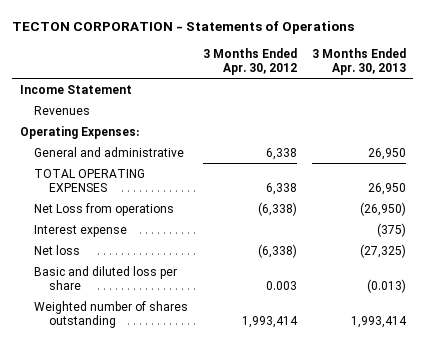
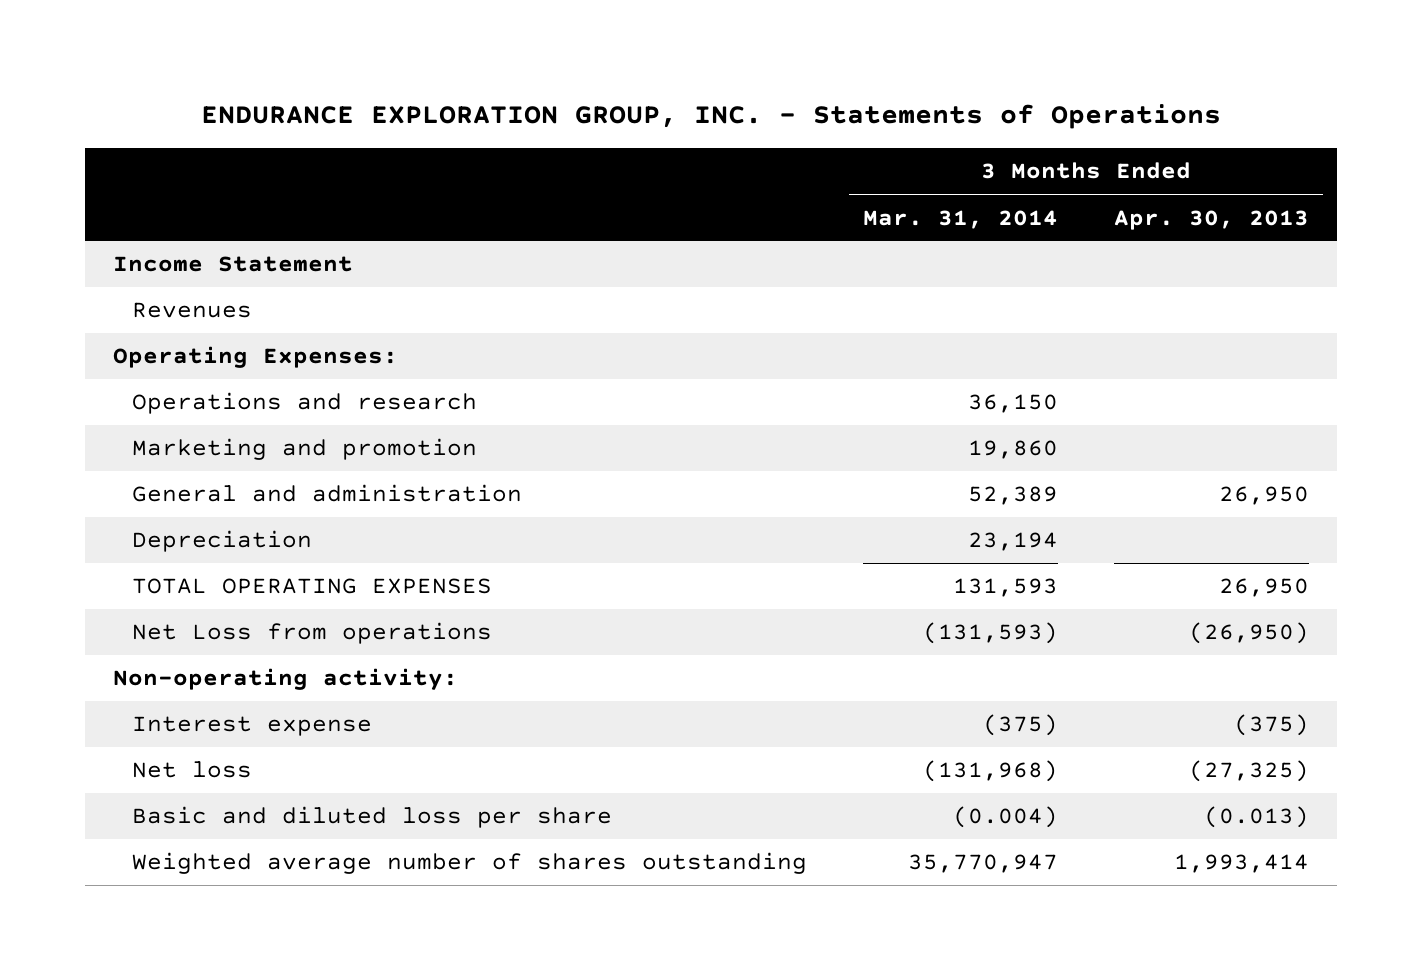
[12,20,355,34] TECTON CORPORATION - Statements of Operations -> [200,104,1221,130] ENDURANCE EXPLORATION GROUP, INC. - Statements of Operations
[202,47,297,76] 3 Months Ended Apr. 30, 2012 -> none
none -> [862,209,1058,229] Mar. 31, 2014
none -> [131,392,477,415] Operations and research
none -> [131,438,477,461] Marketing and promotion
[34,146,185,157] General and administrative -> [131,484,522,503] General and administration
none -> [131,530,312,553] Depreciation
none -> [113,668,459,691] Non-operating activity:
[34,300,189,329] Weighted number of shares outstanding -> [131,852,807,875] Weighted average number of shares outstanding

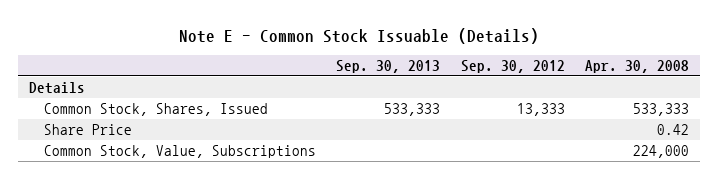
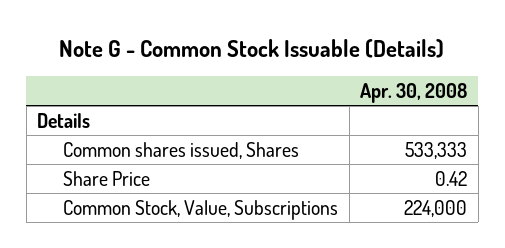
[179,27,540,44] Note E - Common Stock Issuable (Details) -> [59,38,445,58] Note G - Common Stock Issuable (Details)
[336,59,441,73] Sep. 30, 2013 -> none
[460,59,565,73] Sep. 30, 2012 -> none
[43,102,268,116] Common Stock, Shares, Issued -> [63,141,300,159] Common shares issued, Shares

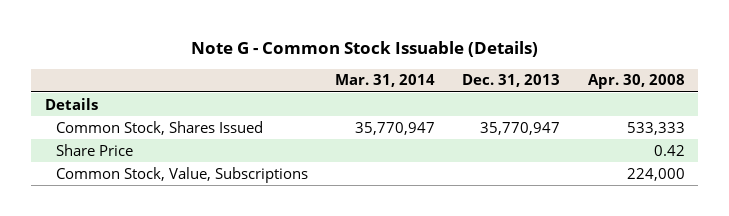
none -> [335,74,436,88] Mar. 31, 2014
none -> [462,74,561,88] Dec. 31, 2013
[63,141,300,159] Common shares issued, Shares -> [55,120,263,135] Common Stock, Shares Issued

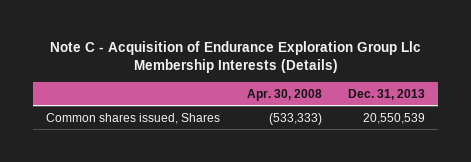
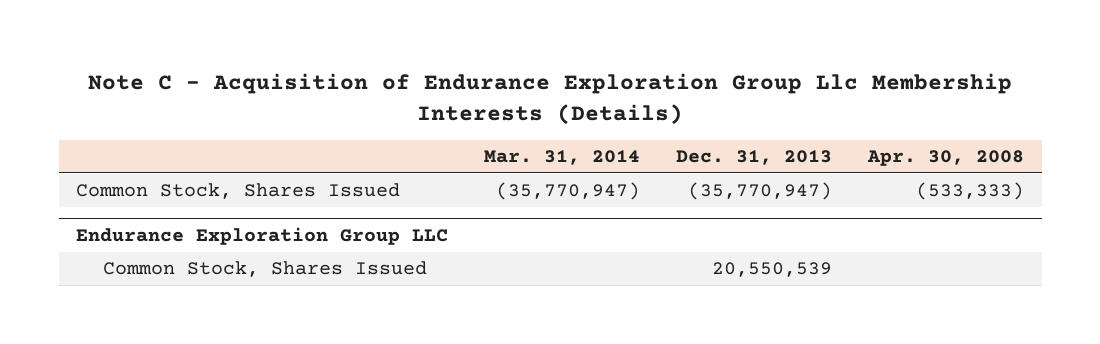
none -> [484,150,641,166] Mar. 31, 2014
[46,112,221,124] Common shares issued, Shares -> [76,183,401,200] Common Stock, Shares Issued
[362,112,425,124] 20,550,539 -> [688,182,833,201] (35,770,947)
none -> [76,226,449,245] Endurance Exploration Group LLC
none -> [102,261,427,278] Common Stock, Shares Issued

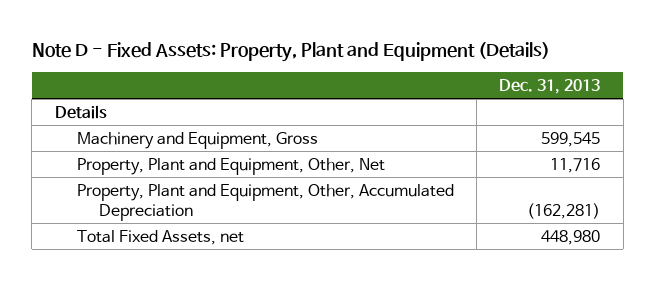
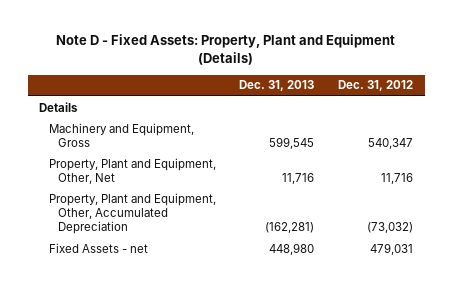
none -> [337,80,413,92] Dec. 31, 2012
[76,229,244,245] Total Fixed Assets, net -> [48,242,148,253] Fixed Assets - net

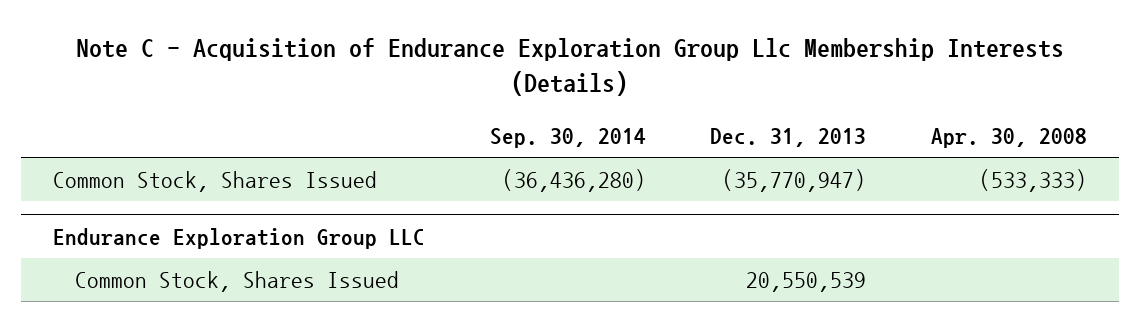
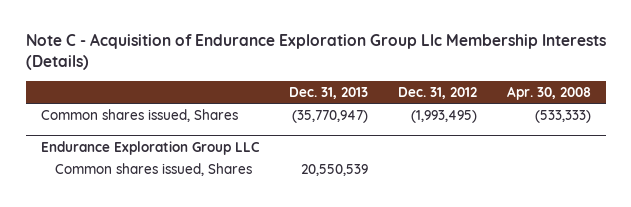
[489,127,646,148] Sep. 30, 2014 -> none
none -> [397,86,477,99] Dec. 31, 2012
[53,170,378,192] Common Stock, Shares Issued -> [40,109,238,123] Common shares issued, Shares
[75,270,400,292] Common Stock, Shares Issued -> [55,163,253,177] Common shares issued, Shares

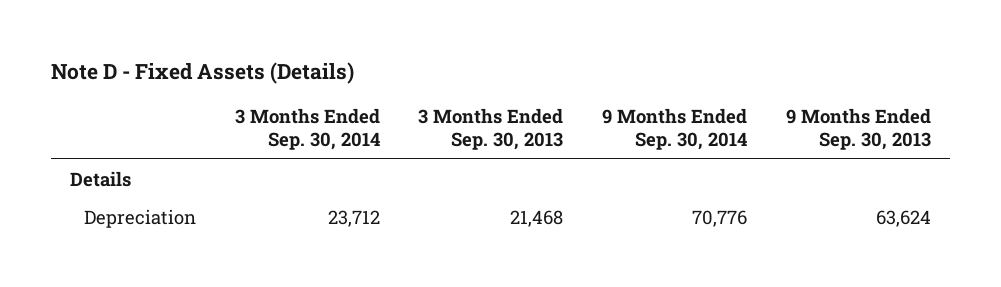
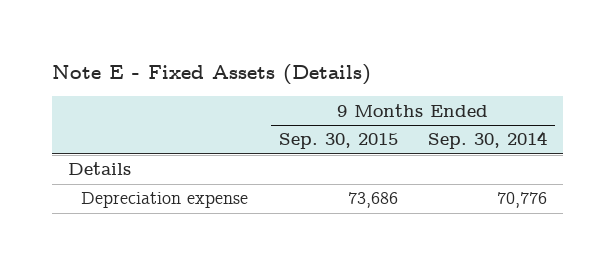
[50,62,354,85] Note D - Fixed Assets (Details) -> [52,64,372,86] Note E - Fixed Assets (Details)
[234,108,380,151] 3 Months Ended Sep. 30, 2014 -> none
[418,108,564,151] 3 Months Ended Sep. 30, 2013 -> none
[785,108,931,151] 9 Months Ended Sep. 30, 2013 -> none
none -> [278,133,398,150] Sep. 30, 2015
[84,208,197,228] Depreciation -> [80,192,248,209] Depreciation expense

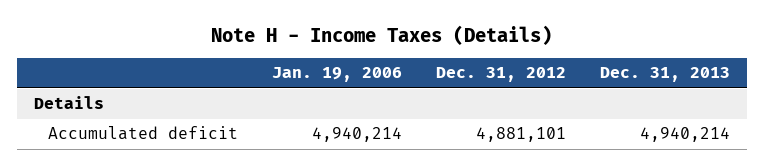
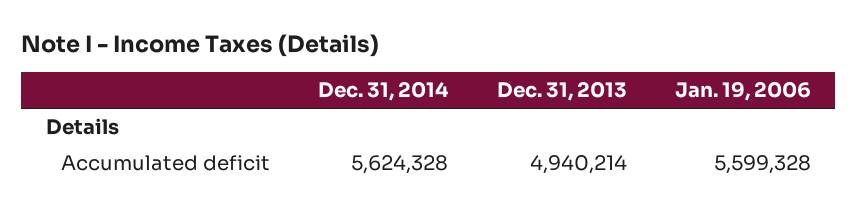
[210,24,552,45] Note H - Income Taxes (Details) -> [21,34,380,58] Note I - Income Taxes (Details)
[436,67,567,83] Dec. 31, 2012 -> none
none -> [318,81,450,102] Dec. 31, 2014
[312,127,403,143] 4,940,214 -> [714,155,812,175] 5,599,328

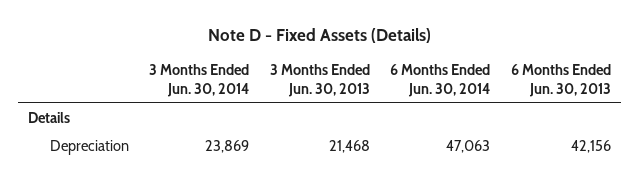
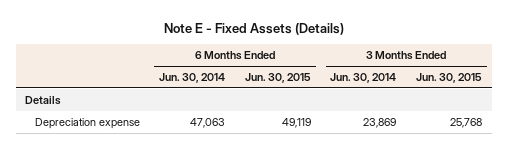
[207,28,431,44] Note D - Fixed Assets (Details) -> [163,23,344,36] Note E - Fixed Assets (Details)
[269,64,370,97] 3 Months Ended Jun. 30, 2013 -> none
[510,64,611,97] 6 Months Ended Jun. 30, 2013 -> none
none -> [244,72,311,83] Jun. 30, 2015
none -> [415,72,482,83] Jun. 30, 2015
[49,140,129,156] Depreciation -> [34,117,140,129] Depreciation expense

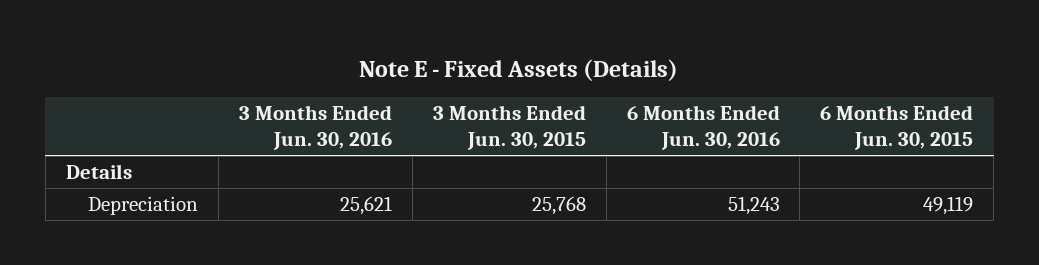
[159,72,226,83] Jun. 30, 2014 -> none
[330,72,397,83] Jun. 30, 2014 -> none
none -> [239,105,393,151] 3 Months Ended Jun. 30, 2016
none -> [626,105,780,151] 6 Months Ended Jun. 30, 2016
[34,117,140,129] Depreciation expense -> [88,196,199,216] Depreciation

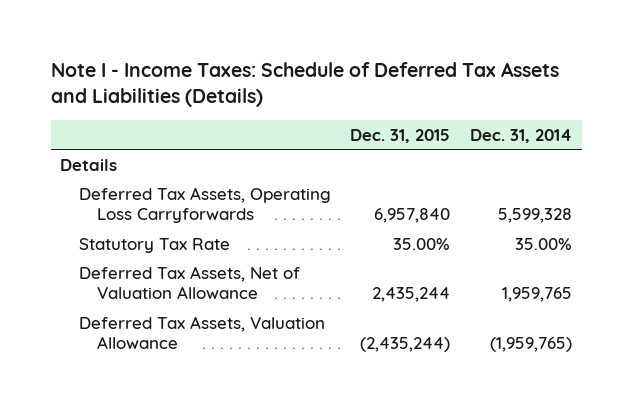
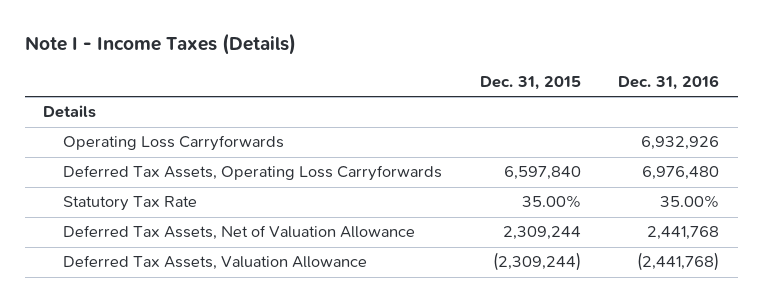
[50,61,559,108] Note I - Income Taxes: Schedule of Deferred Tax Assets and Liabilities (Details) -> [24,32,296,55] Note I - Income Taxes (Details)
[469,128,572,143] Dec. 31, 2014 -> none
none -> [618,74,720,90] Dec. 31, 2016
none -> [63,135,285,152] Operating Loss Carryforwards
[374,208,451,224] 6,957,840 -> [503,166,581,181] 6,597,840
[372,287,451,303] 2,435,244 -> [502,226,581,241] 2,309,244
[360,337,451,353] (2,435,244) -> [492,252,581,272] (2,309,244)

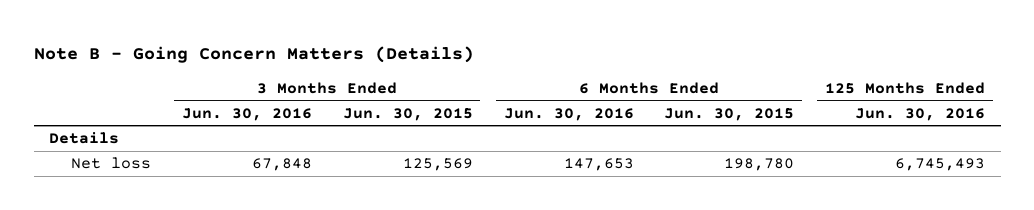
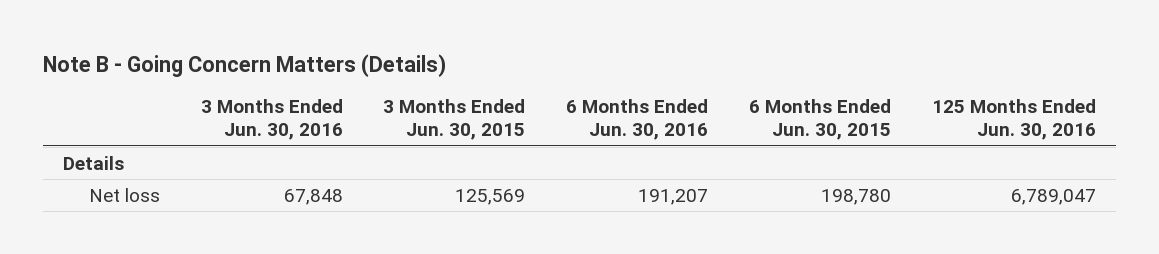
[563,158,634,172] 147,653 -> [638,188,709,205] 191,207
[895,158,986,172] 6,745,493 -> [1010,188,1096,205] 6,789,047

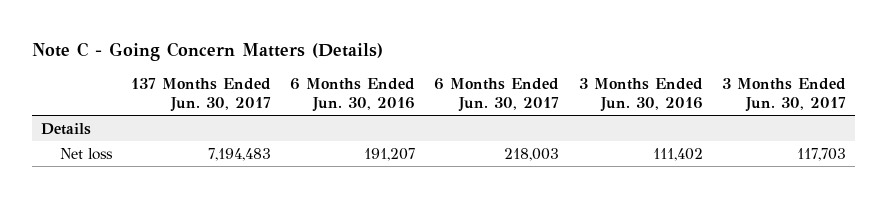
[42,53,446,77] Note B - Going Concern Matters (Details) -> [31,41,383,61] Note C - Going Concern Matters (Details)
[383,99,526,141] 3 Months Ended Jun. 30, 2015 -> none
[748,99,891,141] 6 Months Ended Jun. 30, 2015 -> none
[931,99,1096,141] 125 Months Ended Jun. 30, 2016 -> none
none -> [130,78,271,113] 137 Months Ended Jun. 30, 2017
none -> [434,78,560,113] 6 Months Ended Jun. 30, 2017
none -> [721,78,846,113] 3 Months Ended Jun. 30, 2017
[283,188,343,205] 67,848 -> [652,147,703,161] 111,402

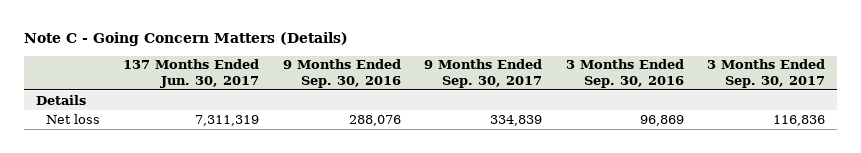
[290,78,416,113] 6 Months Ended Jun. 30, 2016 -> none
[434,78,560,113] 6 Months Ended Jun. 30, 2017 -> none
[578,78,703,113] 3 Months Ended Jun. 30, 2016 -> none
[721,78,846,113] 3 Months Ended Jun. 30, 2017 -> none
none -> [282,59,401,89] 9 Months Ended Sep. 30, 2016
none -> [424,59,543,89] 9 Months Ended Sep. 30, 2017
none -> [565,59,684,89] 3 Months Ended Sep. 30, 2016
none -> [707,59,826,89] 3 Months Ended Sep. 30, 2017
[207,147,271,161] 7,194,483 -> [195,114,260,126] 7,311,319

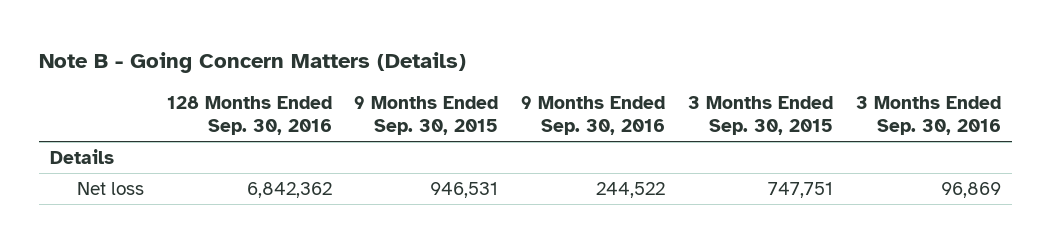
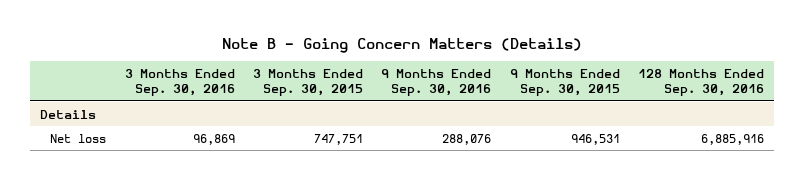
[246,182,332,199] 6,842,362 -> [701,133,765,145] 6,885,916
[596,182,666,199] 244,522 -> [442,133,492,145] 288,076

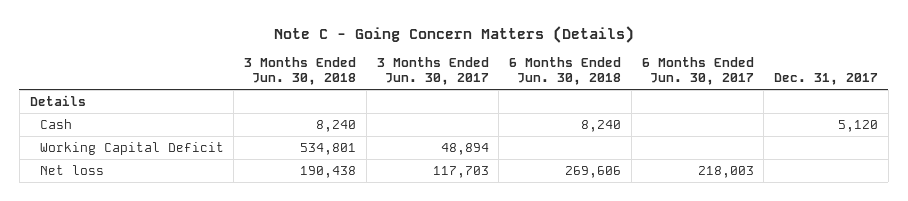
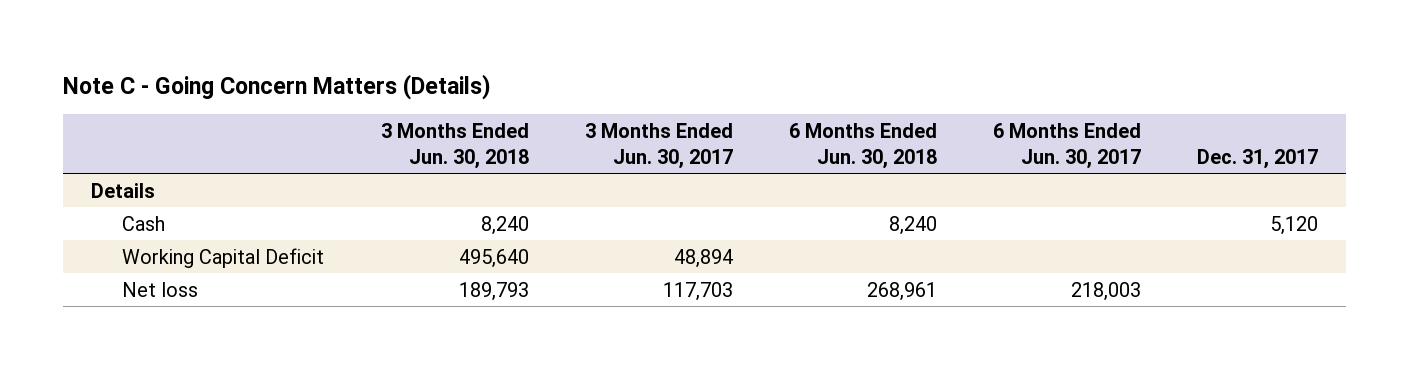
[300,142,357,155] 534,801 -> [458,248,529,268] 495,640
[300,165,357,178] 190,438 -> [458,281,529,301] 189,793
[565,165,622,178] 269,606 -> [866,281,937,301] 268,961

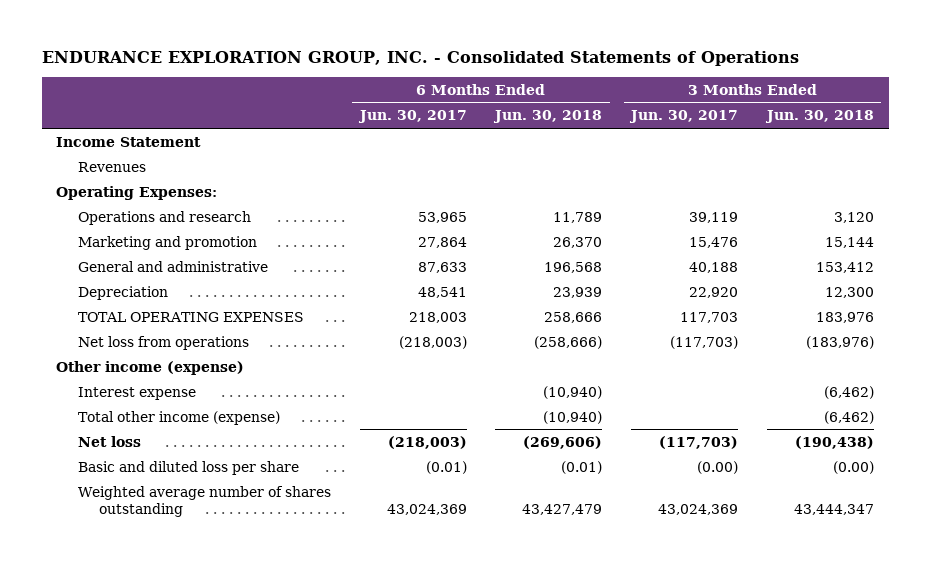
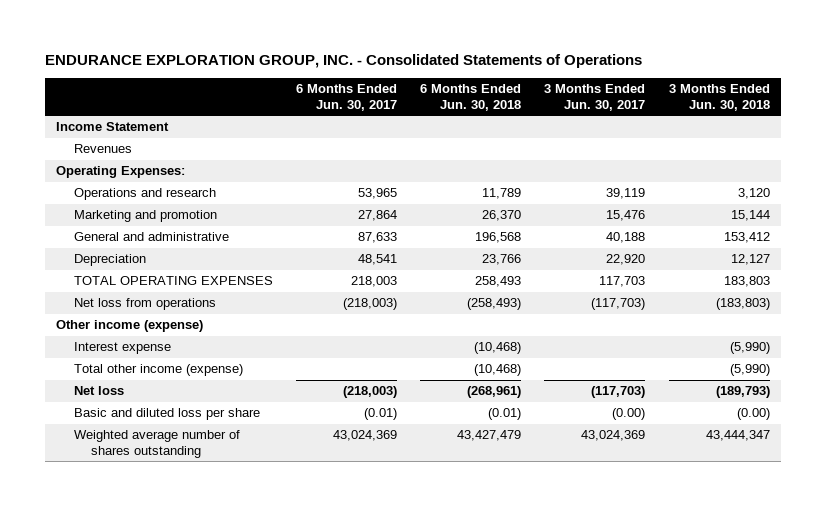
[553,286,603,298] 23,939 -> [482,254,522,266] 23,766
[825,286,875,298] 12,300 -> [730,254,770,266] 12,127
[544,311,603,323] 258,666 -> [475,276,522,288] 258,493
[816,311,875,323] 183,976 -> [723,276,770,288] 183,803
[534,335,603,349] (258,666) -> [467,298,522,311] (258,493)
[806,335,875,349] (183,976) -> [715,298,770,311] (183,803)
[543,385,603,399] (10,940) -> [474,342,522,355] (10,468)
[824,385,875,399] (6,462) -> [729,342,770,355] (5,990)
[543,410,603,424] (10,940) -> [474,364,522,377] (10,468)
[824,410,875,424] (6,462) -> [729,364,770,377] (5,990)
[523,435,603,449] (269,606) -> [467,386,522,399] (268,961)
[795,435,875,449] (190,438) -> [715,386,770,399] (189,793)

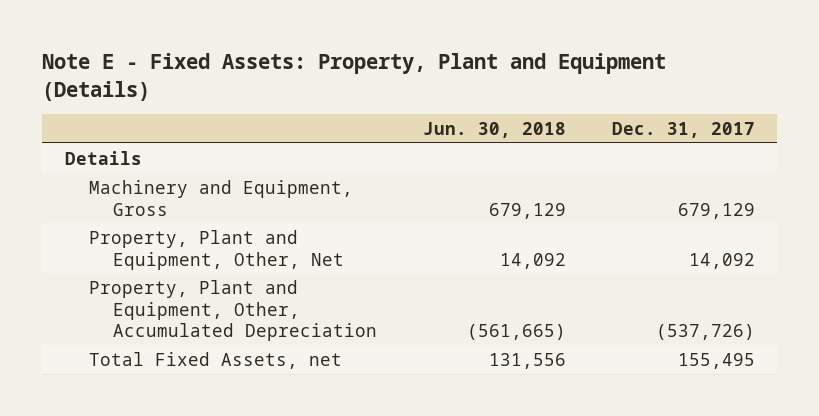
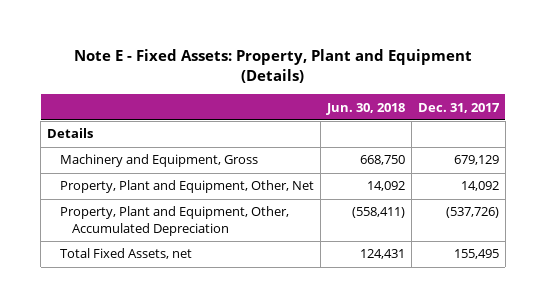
[489,202,567,219] 679,129 -> [359,155,405,166] 668,750
[467,324,567,341] (561,665) -> [351,207,405,219] (558,411)
[489,352,567,369] 131,556 -> [359,249,405,260] 124,431

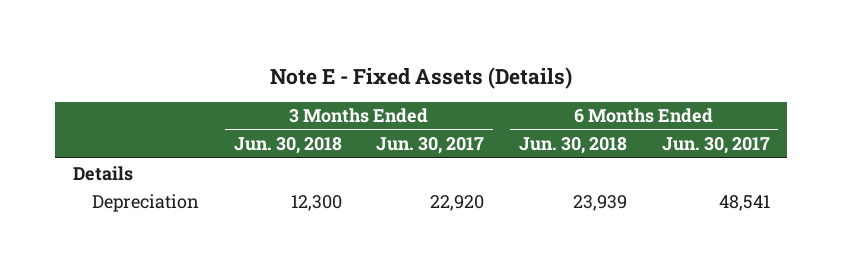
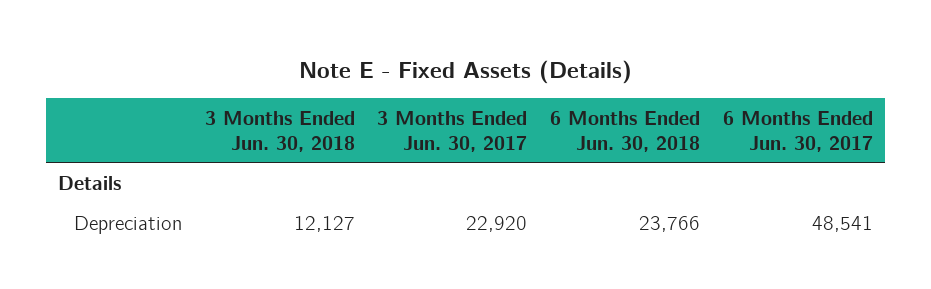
[290,194,342,211] 12,300 -> [293,215,355,232] 12,127
[572,194,627,211] 23,939 -> [639,215,701,232] 23,766

